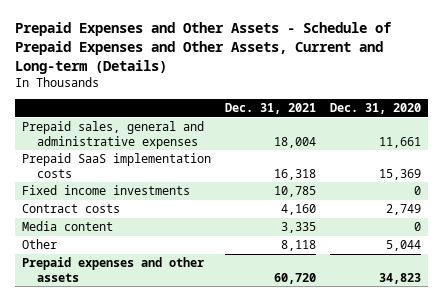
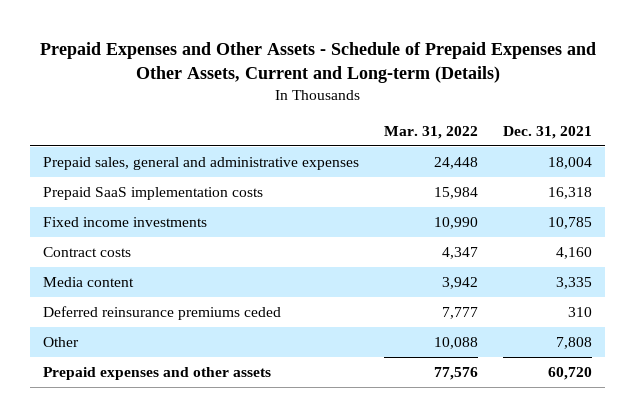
[330,103,422,115] Dec. 31, 2020 -> none
none -> [384,125,479,139] Mar. 31, 2022
none -> [43,306,282,321] Deferred reinsurance premiums ceded
[280,240,316,252] 8,118 -> [556,337,593,350] 7,808

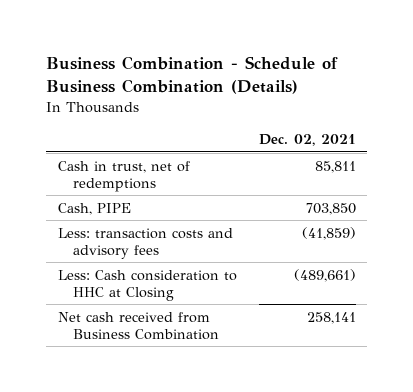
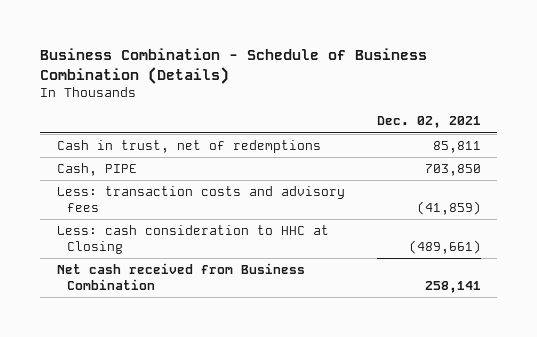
[57,269,237,301] Less: Cash consideration to HHC at Closing -> [56,225,329,254] Less: cash consideration to HHC at Closing

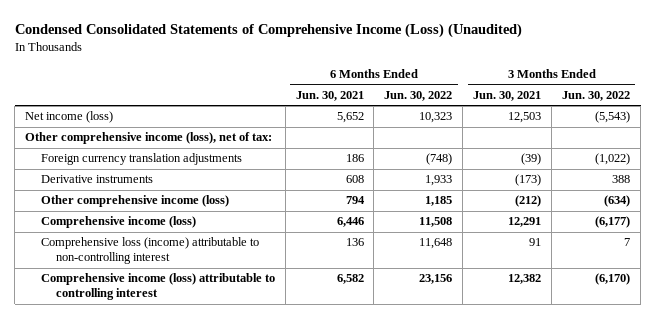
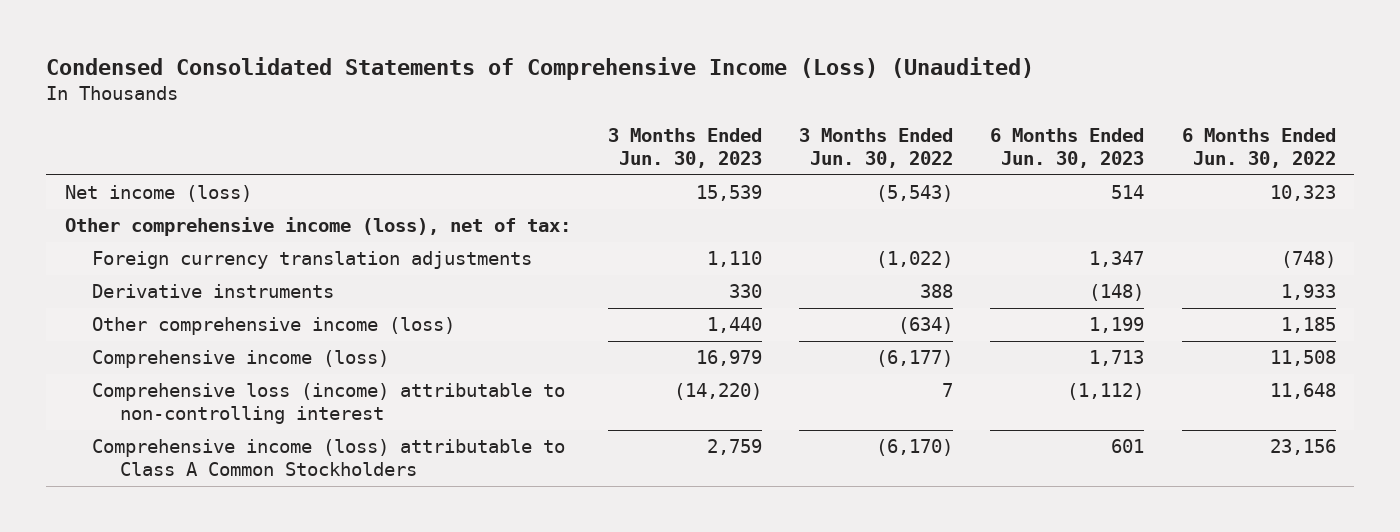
[295,90,364,101] Jun. 30, 2021 -> none
[473,90,542,101] Jun. 30, 2021 -> none
none -> [607,128,762,169] 3 Months Ended Jun. 30, 2023
none -> [990,128,1145,169] 6 Months Ended Jun. 30, 2023
[40,273,275,301] Comprehensive income (loss) attributable to controlling interest -> [92,439,566,477] Comprehensive income (loss) attributable to Class A Common Stockholders

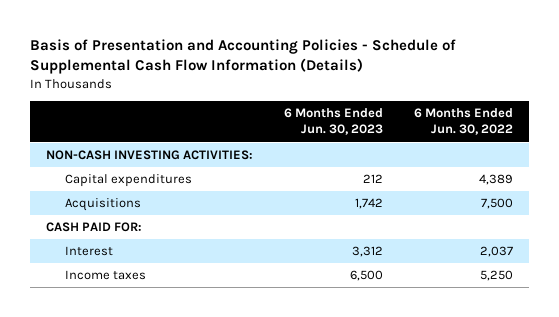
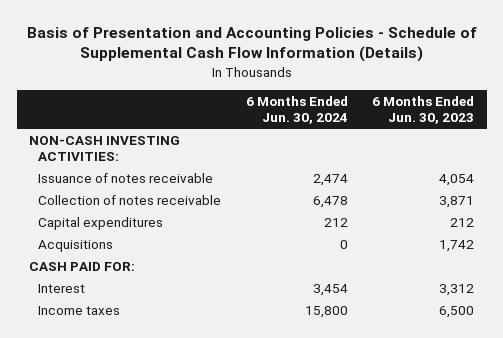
[414,108,514,136] 6 Months Ended Jun. 30, 2022 -> none
none -> [245,96,348,124] 6 Months Ended Jun. 30, 2024
none -> [38,172,214,183] Issuance of notes receivable
none -> [38,194,222,205] Collection of notes receivable

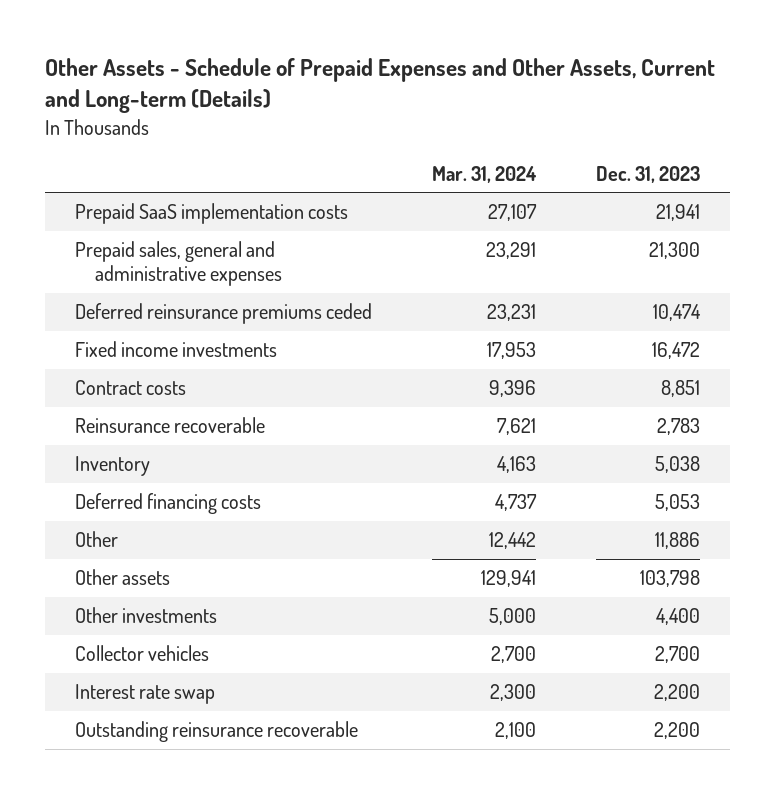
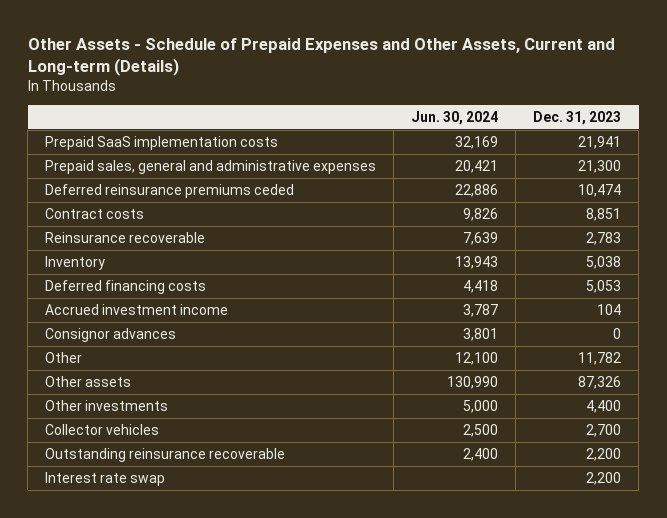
[432,166,538,184] Mar. 31, 2024 -> none
none -> [411,111,499,126] Jun. 30, 2024
[74,341,277,358] Fixed income investments -> none
none -> [45,303,229,315] Accrued investment income
none -> [45,327,177,342] Consignor advances
[655,532,701,550] 11,886 -> [578,351,622,365] 11,782
[640,570,701,588] 103,798 -> [578,375,622,389] 87,326
[74,684,215,705] Interest rate swap -> [45,471,166,486] Interest rate swap

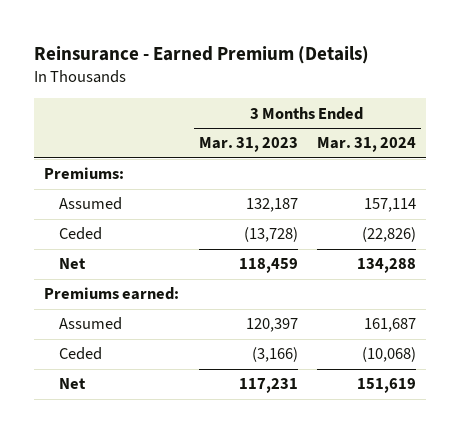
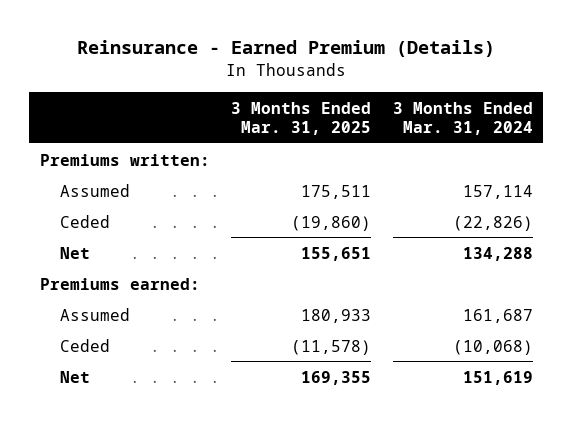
[198,137,298,153] Mar. 31, 2023 -> none
none -> [231,101,372,135] 3 Months Ended Mar. 31, 2025
[43,167,124,180] Premiums: -> [39,153,210,166] Premiums written:

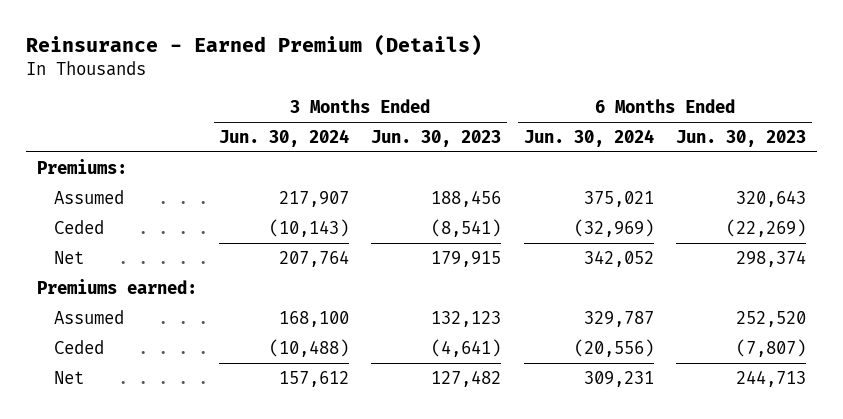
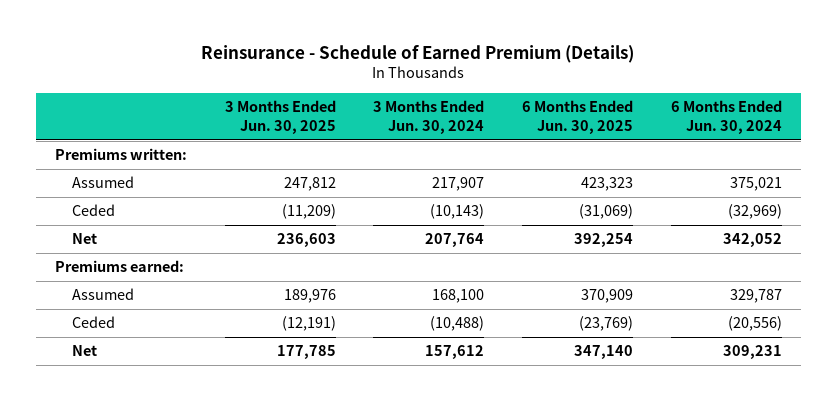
[25,34,482,57] Reinsurance - Earned Premium (Details) -> [201,44,635,63] Reinsurance - Schedule of Earned Premium (Details)
[371,129,502,147] Jun. 30, 2023 -> none
[676,129,807,147] Jun. 30, 2023 -> none
none -> [224,100,336,135] 3 Months Ended Jun. 30, 2025
none -> [522,100,634,135] 6 Months Ended Jun. 30, 2025
[36,158,127,174] Premiums: -> [54,148,187,161] Premiums written:

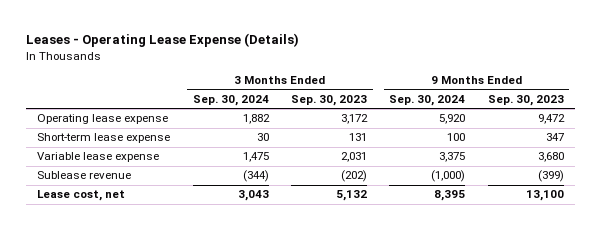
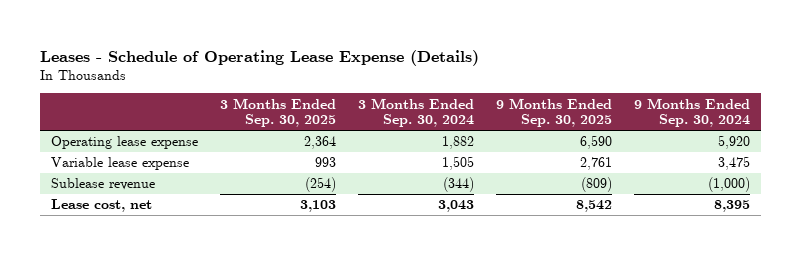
[26,33,300,48] Leases - Operating Lease Expense (Details) -> [40,49,480,66] Leases - Schedule of Operating Lease Expense (Details)
[291,94,368,106] Sep. 30, 2023 -> none
[487,94,564,106] Sep. 30, 2023 -> none
none -> [220,97,337,128] 3 Months Ended Sep. 30, 2025
none -> [496,97,613,128] 9 Months Ended Sep. 30, 2025
[37,133,171,144] Short-term lease expense -> none
[242,152,269,163] 1,475 -> [442,156,475,171] 1,505
[439,152,466,163] 3,375 -> [718,156,751,171] 3,475

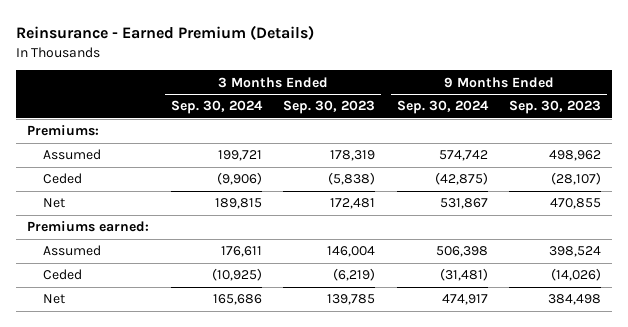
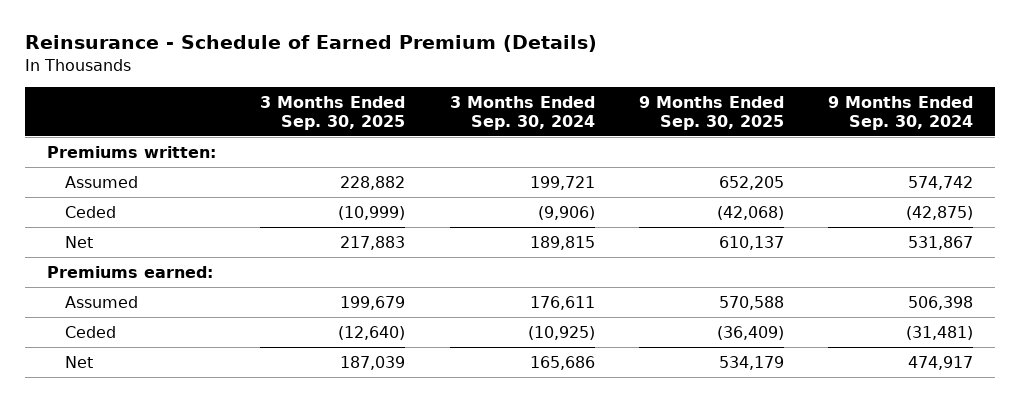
[16,24,315,40] Reinsurance - Earned Premium (Details) -> [24,35,597,53] Reinsurance - Schedule of Earned Premium (Details)
[283,100,376,115] Sep. 30, 2023 -> none
[509,100,602,115] Sep. 30, 2023 -> none
none -> [260,95,406,130] 3 Months Ended Sep. 30, 2025
none -> [638,95,784,130] 9 Months Ended Sep. 30, 2025
[27,125,100,137] Premiums: -> [46,145,216,158] Premiums written:

